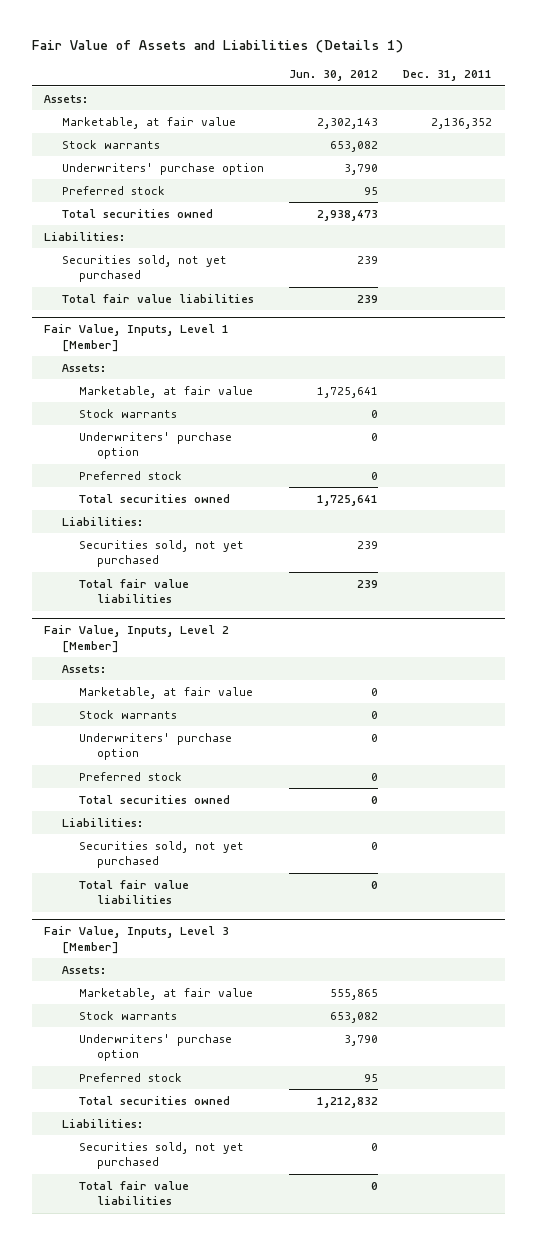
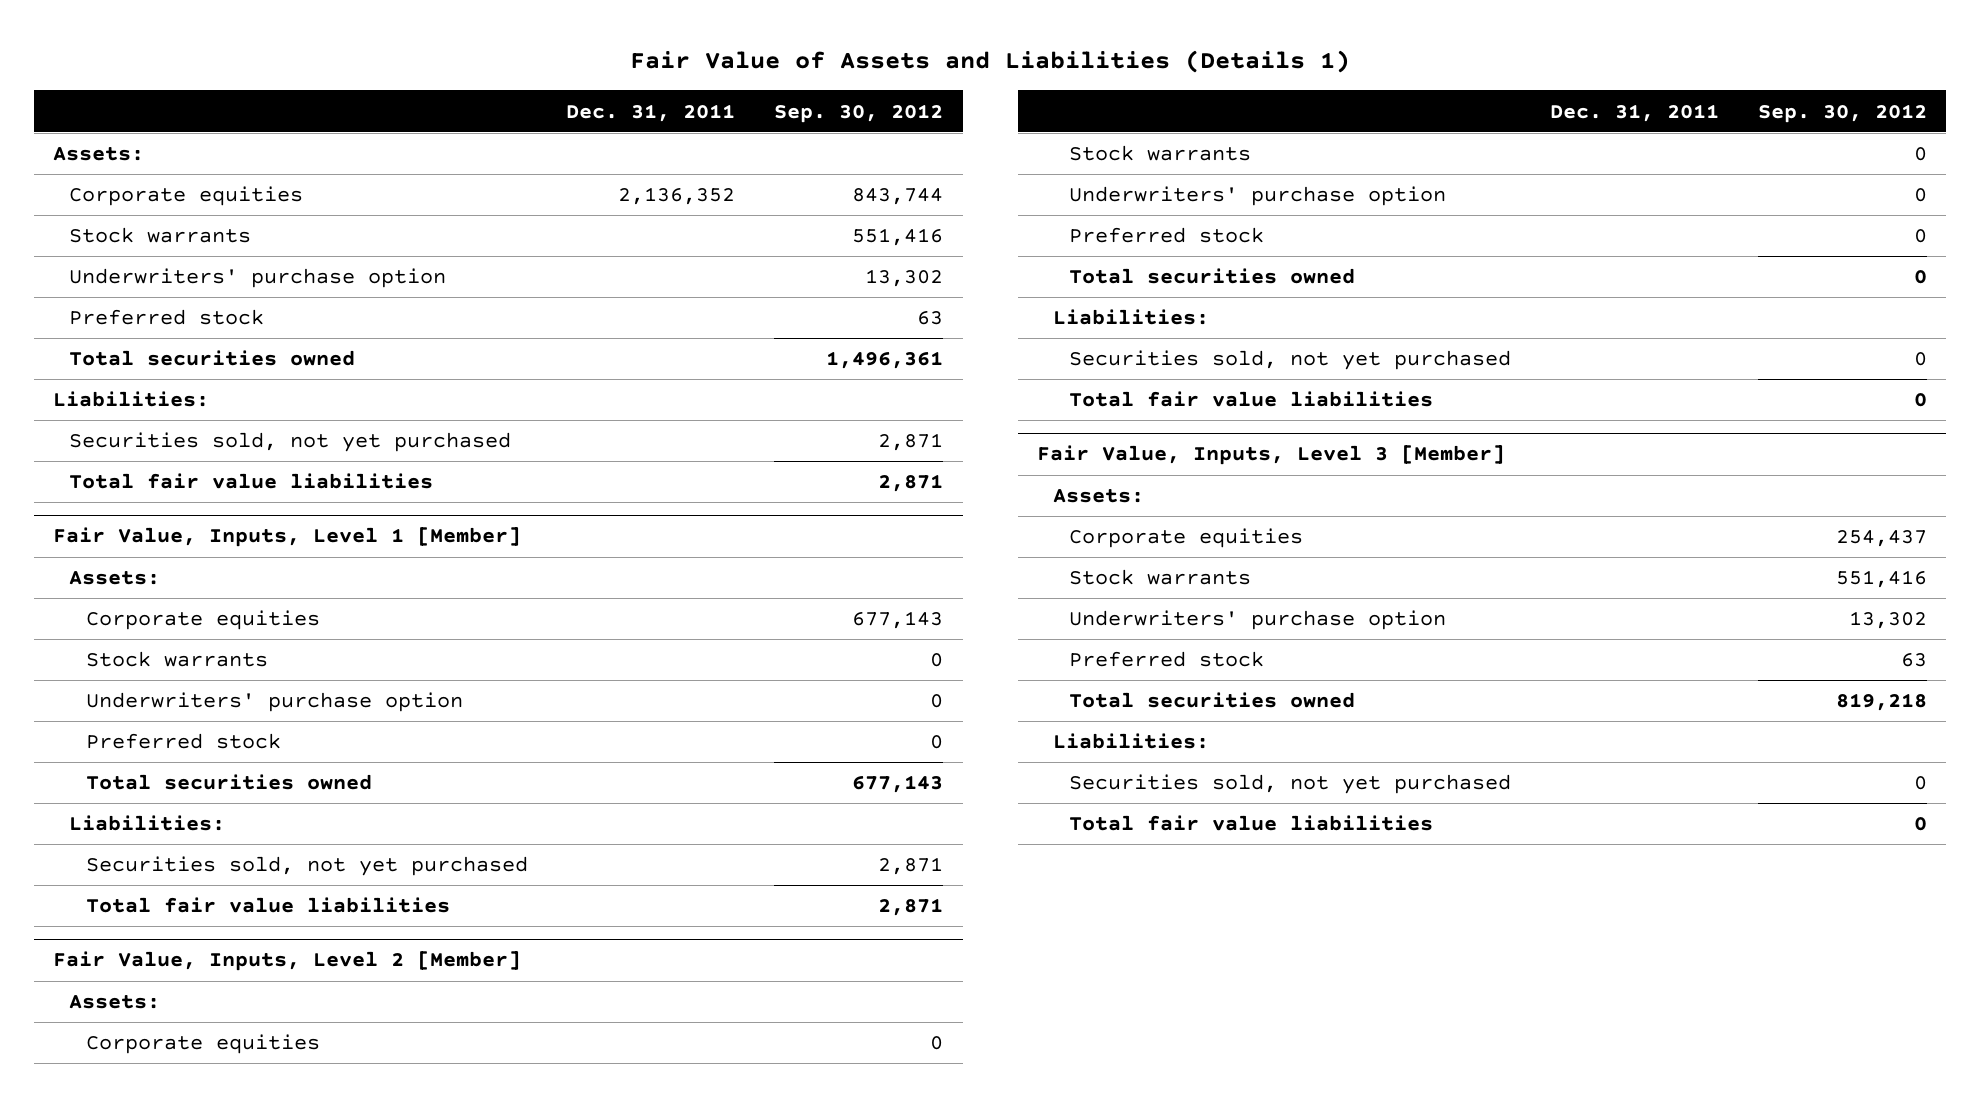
[288,70,378,82] Jun. 30, 2012 -> none
none -> [774,103,944,123] Sep. 30, 2012
[61,116,236,129] Marketable, at fair value -> [69,186,304,207] Corporate equities
[79,385,254,398] Marketable, at fair value -> [85,610,320,631] Corporate equities
[79,686,254,699] Marketable, at fair value -> [85,1034,320,1055] Corporate equities
[79,987,254,1000] Marketable, at fair value -> [1069,528,1304,549] Corporate equities

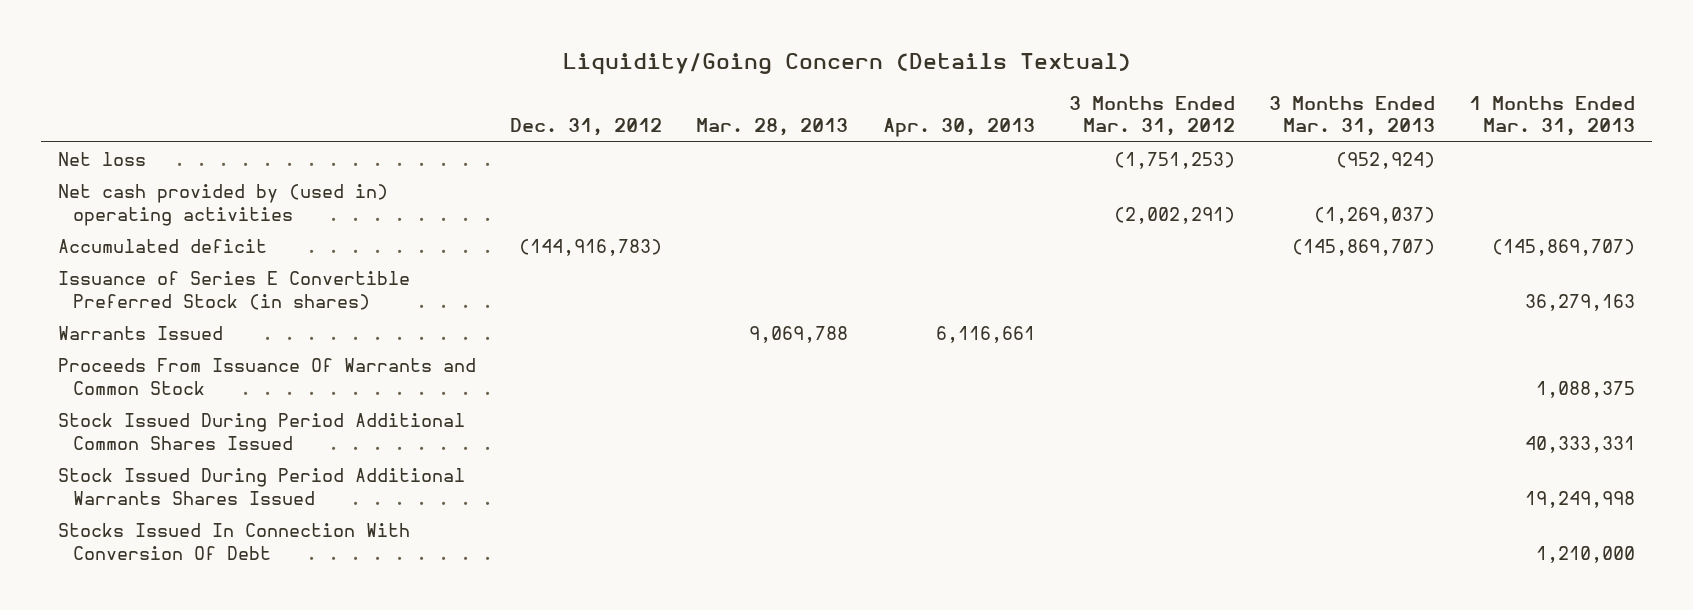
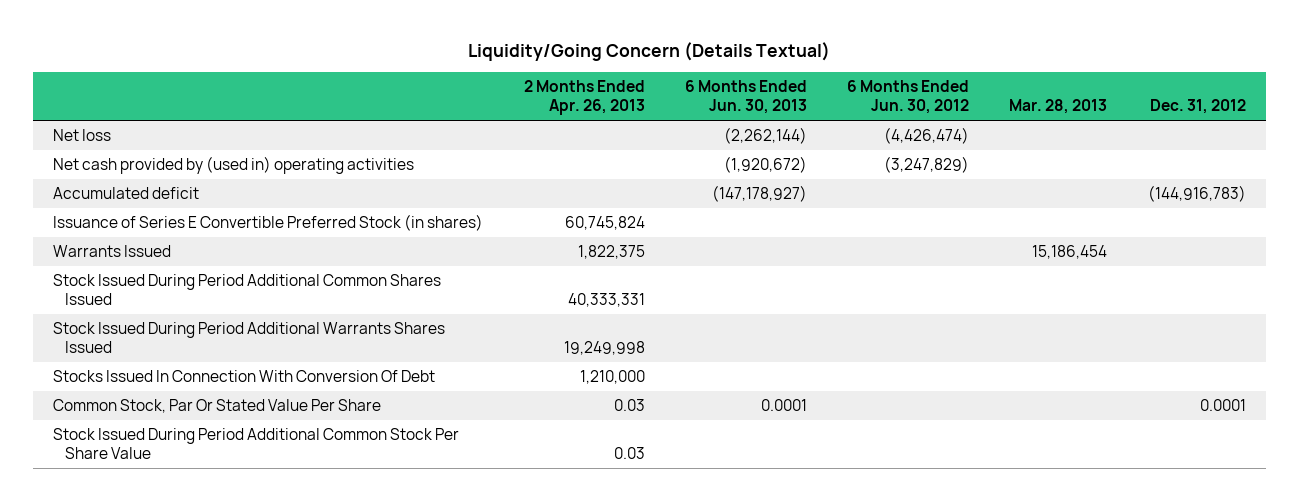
[882,118,1035,138] Apr. 30, 2013 -> none
[1068,95,1235,137] 3 Months Ended Mar. 31, 2012 -> none
[1268,95,1435,137] 3 Months Ended Mar. 31, 2013 -> none
[1469,95,1636,137] 1 Months Ended Mar. 31, 2013 -> none
none -> [523,79,645,116] 2 Months Ended Apr. 26, 2013
none -> [684,79,807,115] 6 Months Ended Jun. 30, 2013
none -> [847,79,970,115] 6 Months Ended Jun. 30, 2012
[58,357,477,395] Proceeds From Issuance Of Warrants and Common Stock -> none
[749,325,849,343] 9,069,788 -> [1032,244,1108,259] 15,186,454
none -> [53,398,382,413] Common Stock, Par Or Stated Value Per Share
none -> [53,427,460,460] Stock Issued During Period Additional Common Stock Per Share Value

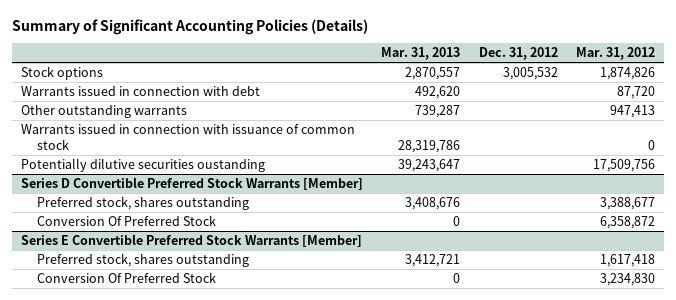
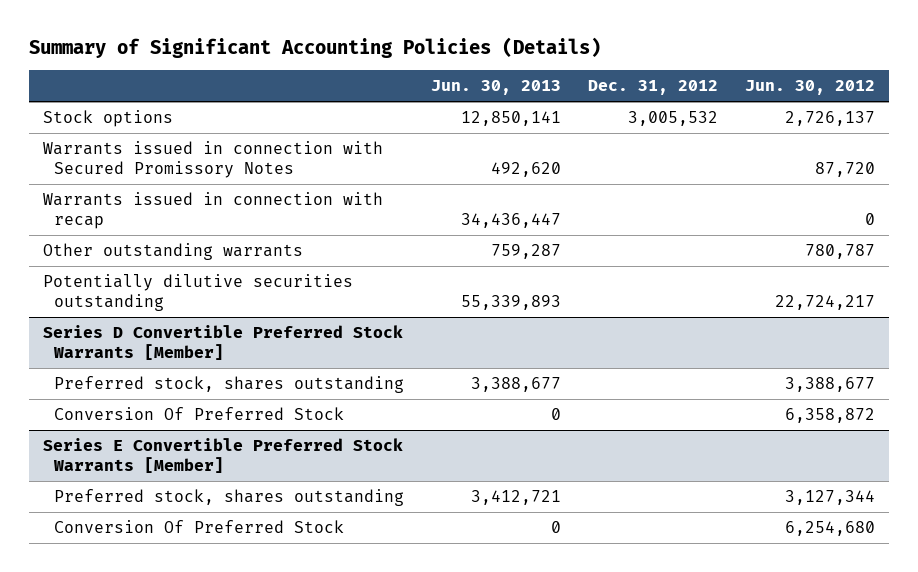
[381,47,461,61] Mar. 31, 2013 -> none
[575,47,655,61] Mar. 31, 2012 -> none
none -> [431,80,562,96] Jun. 30, 2013
none -> [745,80,876,96] Jun. 30, 2012
[21,85,261,96] Warrants issued in connection with debt -> [42,141,383,179] Warrants issued in connection with Secured Promissory Notes
none -> [42,192,383,230] Warrants issued in connection with recap
[21,123,356,150] Warrants issued in connection with issuance of common stock -> none
[21,157,266,172] Potentially dilutive securities oustanding -> [42,274,353,312] Potentially dilutive securities outstanding

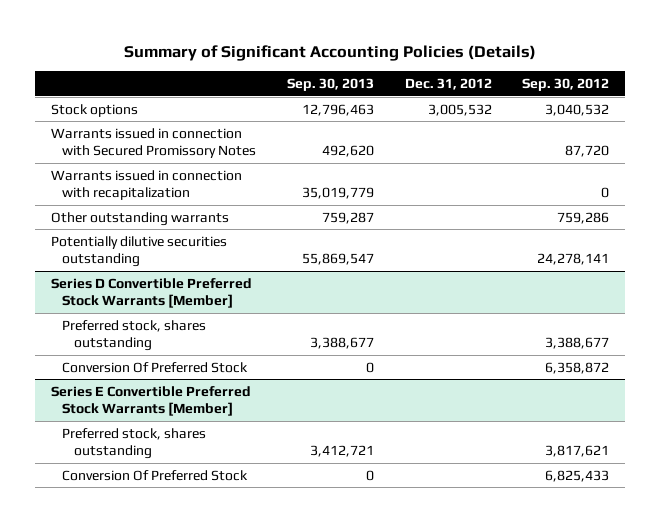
[431,80,562,96] Jun. 30, 2013 -> none
[745,80,876,96] Jun. 30, 2012 -> none
none -> [286,78,374,92] Sep. 30, 2013
none -> [522,78,610,92] Sep. 30, 2012
[42,192,383,230] Warrants issued in connection with recap -> [50,169,242,201] Warrants issued in connection with recapitalization

